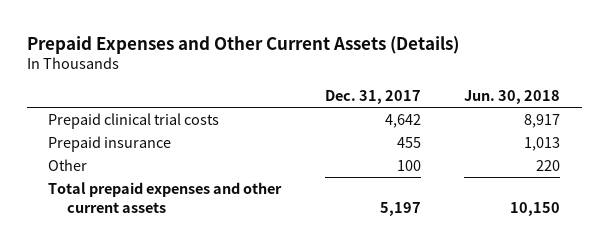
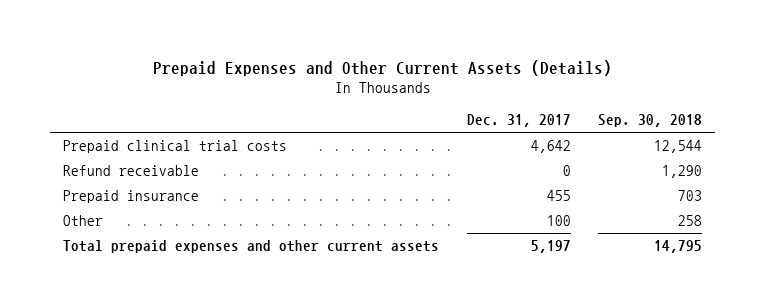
[464,90,561,105] Jun. 30, 2018 -> none
none -> [597,114,702,128] Sep. 30, 2018
none -> [63,165,200,177] Refund receivable

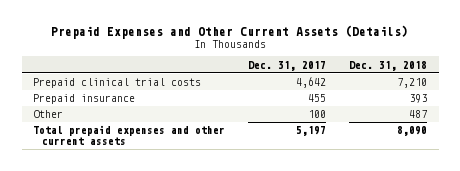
[597,114,702,128] Sep. 30, 2018 -> none
none -> [349,60,428,71] Dec. 31, 2018
[63,165,200,177] Refund receivable -> none

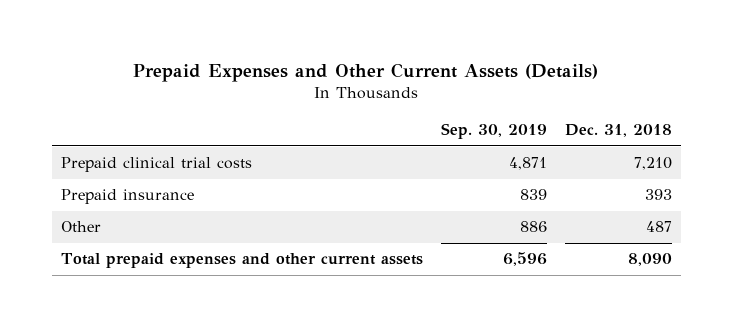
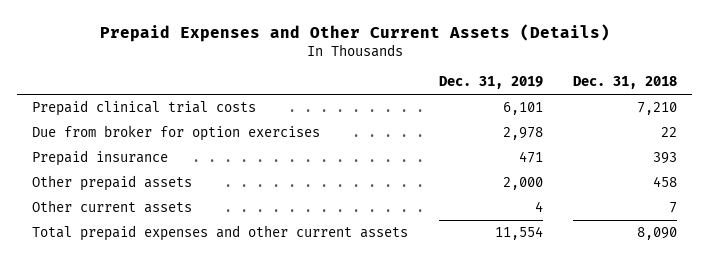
[440,123,547,140] Sep. 30, 2019 -> none
none -> [438,76,543,90] Dec. 31, 2019
none -> [32,125,321,142] Due from broker for option exercises
none -> [32,175,193,192] Other prepaid assets
[60,221,101,233] Other -> [32,200,193,214] Other current assets
[645,221,672,233] 487 -> [669,202,678,214] 7

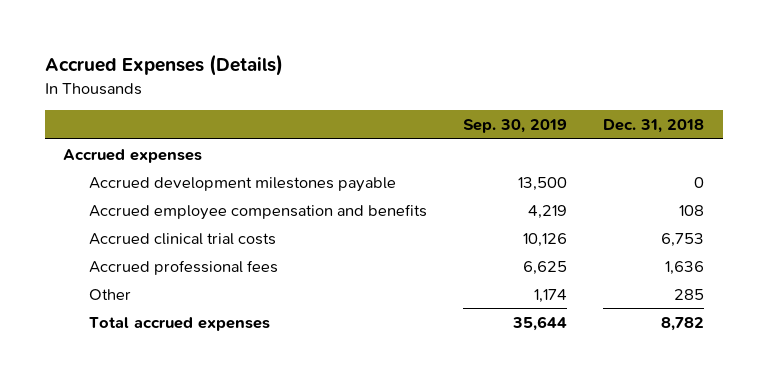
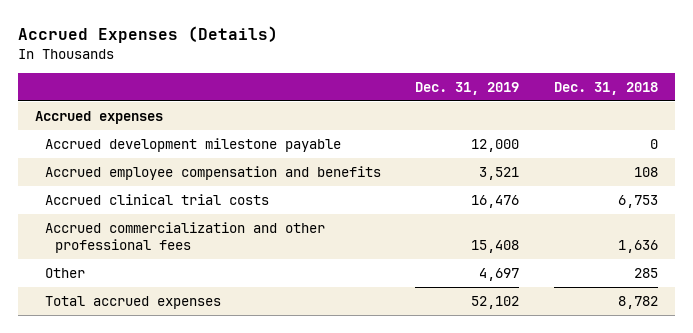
[463,119,568,134] Sep. 30, 2019 -> none
none -> [415,81,520,95] Dec. 31, 2019
[88,176,396,192] Accrued development milestones payable -> [45,138,342,153] Accrued development milestone payable
[88,259,278,275] Accrued professional fees -> [45,222,326,254] Accrued commercialization and other professional fees

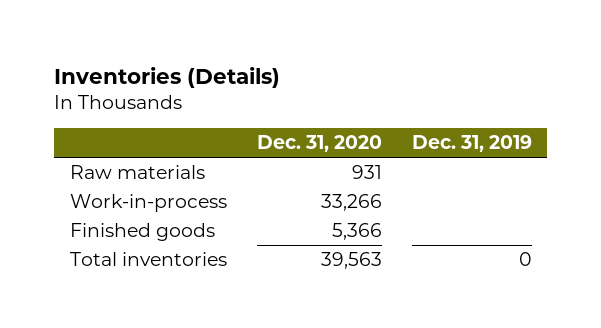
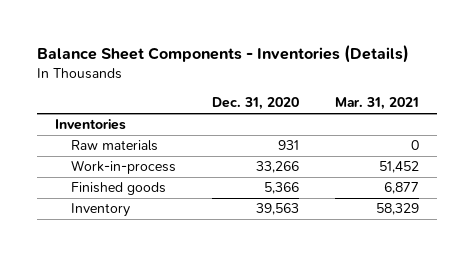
[54,66,281,88] Inventories (Details) -> [37,44,410,63] Balance Sheet Components - Inventories (Details)
[411,135,532,153] Dec. 31, 2019 -> none
none -> [334,97,419,111] Mar. 31, 2021
none -> [55,119,127,131] Inventories
[69,252,227,267] Total inventories -> [70,203,130,218] Inventory

